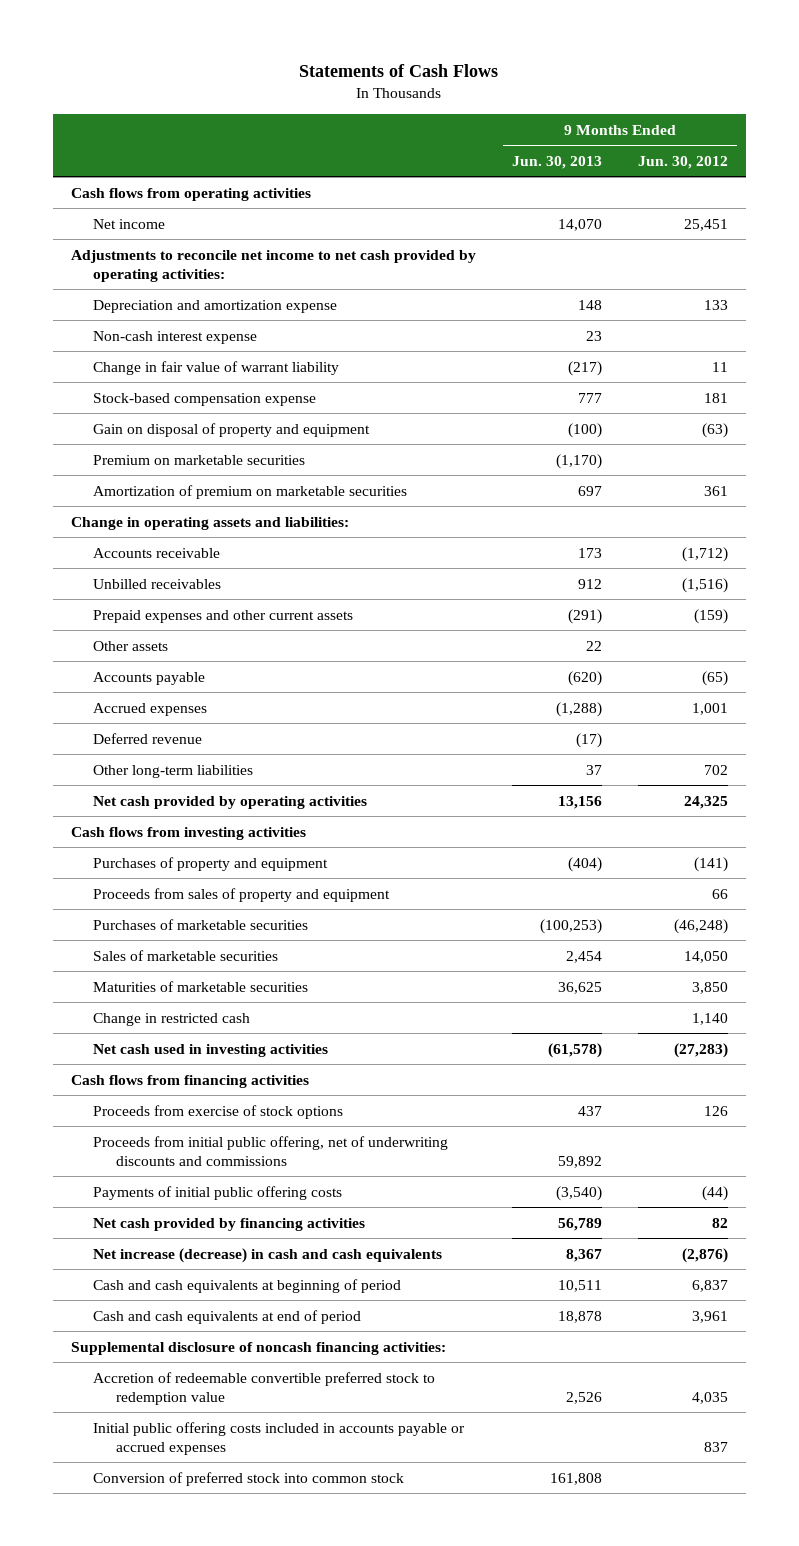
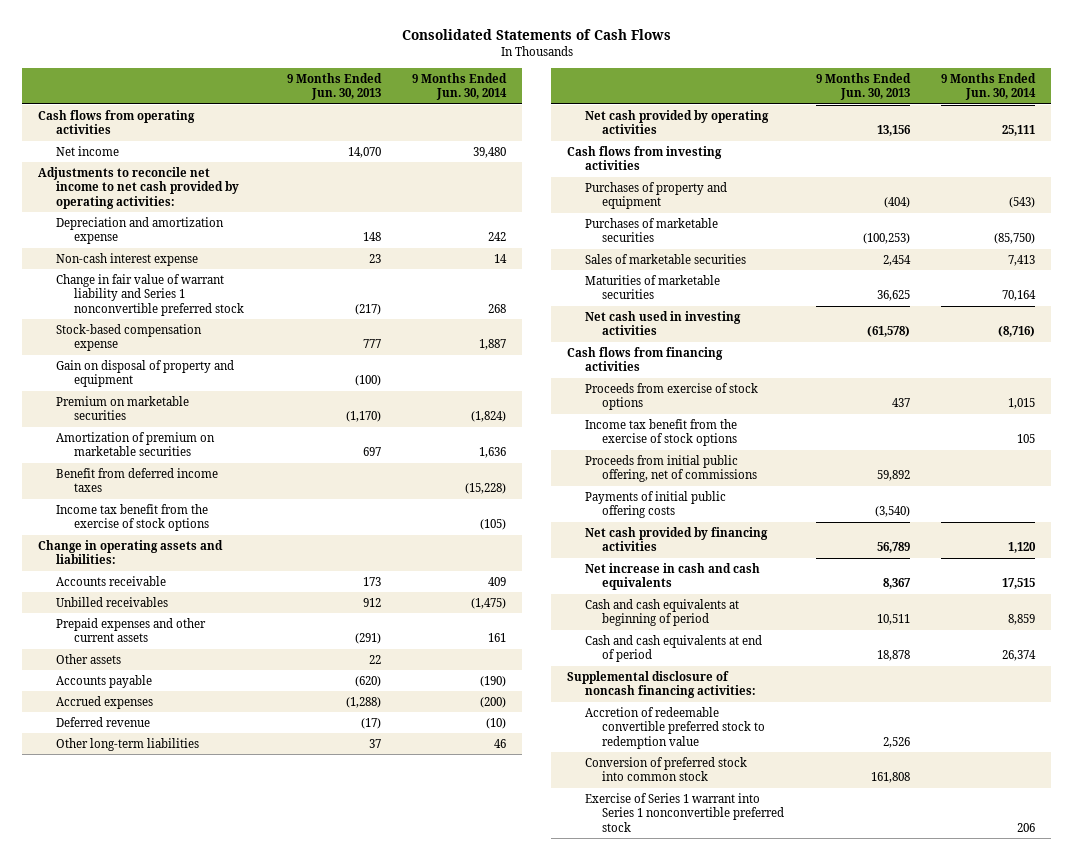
[299,64,499,78] Statements of Cash Flows -> [401,29,671,41] Consolidated Statements of Cash Flows
[637,155,728,169] Jun. 30, 2012 -> none
none -> [412,72,508,101] 9 Months Ended Jun. 30, 2014
[93,360,340,375] Change in fair value of warrant liability -> [55,273,244,316] Change in fair value of warrant liability and Series 1 nonconvertible preferred stock
none -> [55,467,218,493] Benefit from deferred income taxes
none -> [55,503,209,532] Income tax benefit from the exercise of stock options
[93,887,391,902] Proceeds from sales of property and equipment -> none
[93,1012,251,1026] Change in restricted cash -> none
none -> [584,418,738,447] Income tax benefit from the exercise of stock options
[93,1135,449,1166] Proceeds from initial public offering, net of underwriting discounts and commissions -> [584,454,758,483] Proceeds from initial public offering, net of commissions
[93,1247,443,1263] Net increase (decrease) in cash and cash equivalents -> [584,562,760,591] Net increase in cash and cash equivalents
[93,1421,466,1455] Initial public offering costs included in accounts payable or accrued expenses -> none
none -> [584,792,785,832] Exercise of Series 1 warrant into Series 1 nonconvertible preferred stock

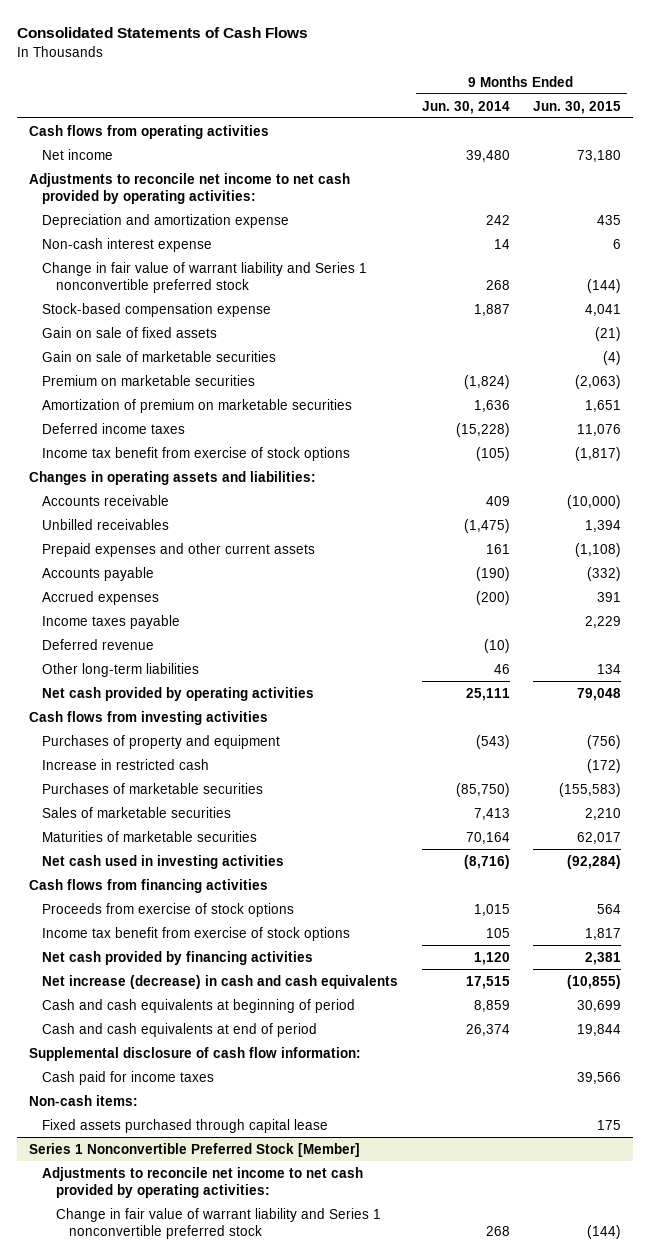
[287,72,383,101] 9 Months Ended Jun. 30, 2013 -> none
none -> [533,100,622,114] Jun. 30, 2015
[55,359,234,388] Gain on disposal of property and equipment -> none
none -> [42,326,218,338] Gain on sale of fixed assets
none -> [42,350,277,362] Gain on sale of marketable securities
[55,467,218,493] Benefit from deferred income taxes -> [42,422,186,434] Deferred income taxes
[55,503,209,532] Income tax benefit from the exercise of stock options -> [42,446,351,461] Income tax benefit from exercise of stock options
[38,539,224,565] Change in operating assets and liabilities: -> [29,470,317,485] Changes in operating assets and liabilities:
[55,653,121,664] Other assets -> none
none -> [42,614,181,629] Income taxes payable
none -> [42,758,210,770] Increase in restricted cash
[584,454,758,483] Proceeds from initial public offering, net of commissions -> none
[584,490,726,519] Payments of initial public offering costs -> none
[584,418,738,447] Income tax benefit from the exercise of stock options -> [42,926,351,941] Income tax benefit from exercise of stock options
[584,562,760,591] Net increase in cash and cash equivalents -> [42,974,399,989] Net increase (decrease) in cash and cash equivalents
[584,706,766,749] Accretion of redeemable convertible preferred stock to redemption value -> none
[584,756,747,782] Conversion of preferred stock into common stock -> none
[584,792,785,832] Exercise of Series 1 warrant into Series 1 nonconvertible preferred stock -> none
none -> [29,1046,362,1061] Supplemental disclosure of cash flow information:
none -> [42,1070,215,1085] Cash paid for income taxes
[566,670,756,699] Supplemental disclosure of noncash financing activities: -> [29,1094,139,1106] Non-cash items:
none -> [42,1118,329,1133] Fixed assets purchased through capital lease
none -> [29,1142,361,1157] Series 1 Nonconvertible Preferred Stock [Member]
none -> [42,1166,364,1198] Adjustments to reconcile net income to net cash provided by operating activities:
none -> [55,1207,381,1239] Change in fair value of warrant liability and Series 1 nonconvertible preferred stock

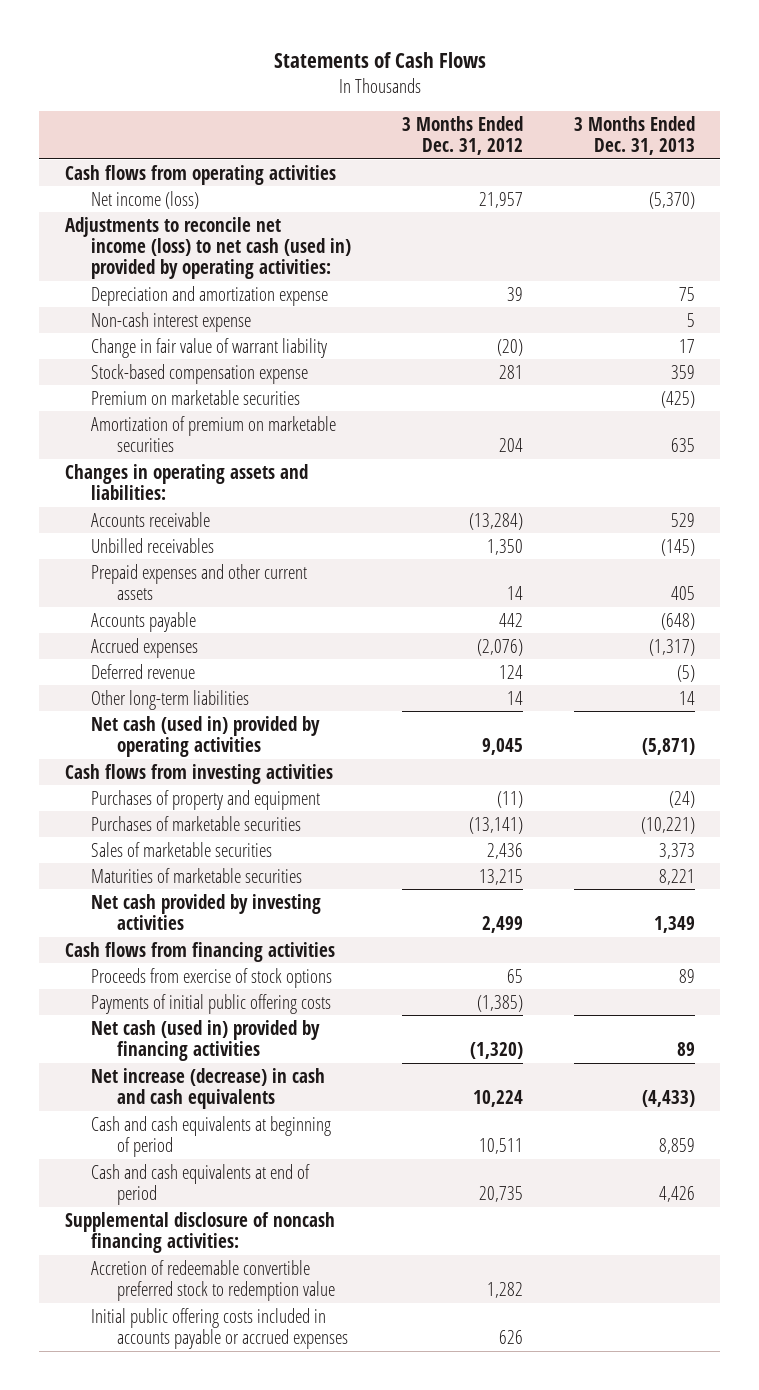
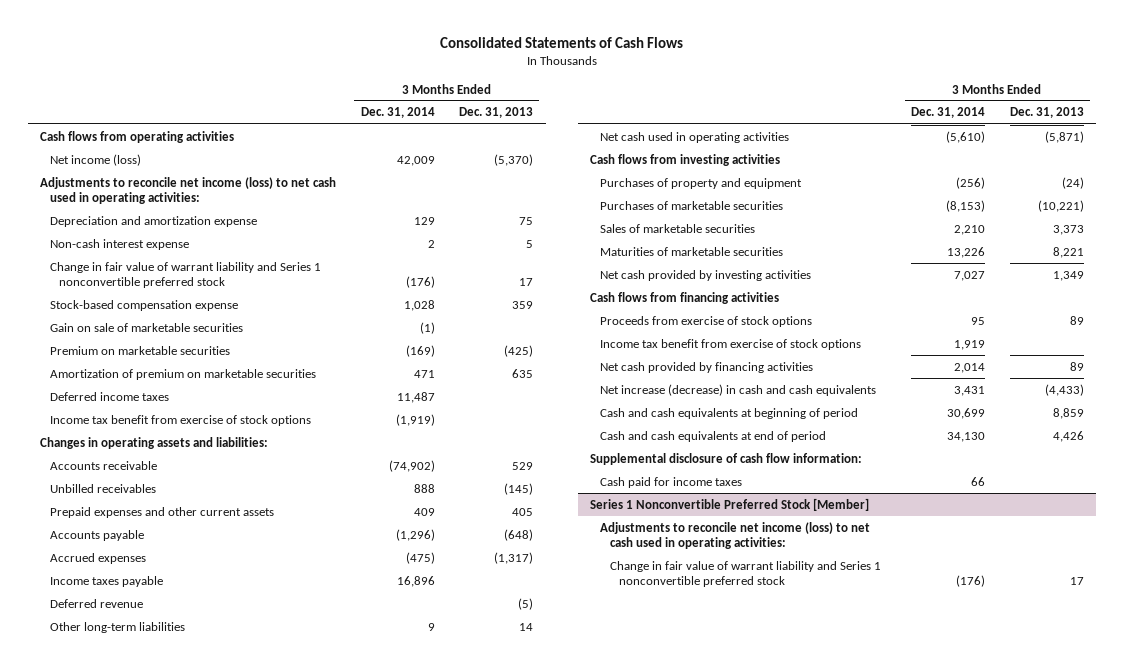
[273,51,486,68] Statements of Cash Flows -> [439,36,683,48] Consolidated Statements of Cash Flows
[401,115,523,156] 3 Months Ended Dec. 31, 2012 -> none
none -> [360,107,435,119] Dec. 31, 2014
[64,216,351,280] Adjustments to reconcile net income (loss) to net cash (used in) provided by operating activities: -> [39,176,336,205] Adjustments to reconcile net income (loss) to net cash used in operating activities:
[90,337,327,358] Change in fair value of warrant liability -> [49,261,321,289] Change in fair value of warrant liability and Series 1 nonconvertible preferred stock
none -> [49,322,243,332] Gain on sale of marketable securities
none -> [49,391,169,401] Deferred income taxes
none -> [49,414,311,426] Income tax benefit from exercise of stock options
none -> [49,575,163,587] Income taxes payable
[90,715,320,758] Net cash (used in) provided by operating activities -> [599,131,789,143] Net cash used in operating activities
[90,993,331,1014] Payments of initial public offering costs -> none
none -> [599,338,861,350] Income tax benefit from exercise of stock options
[90,1019,320,1062] Net cash (used in) provided by financing activities -> [599,361,813,373] Net cash provided by financing activities
[64,1211,335,1254] Supplemental disclosure of noncash financing activities: -> none
[90,1259,336,1302] Accretion of redeemable convertible preferred stock to redemption value -> none
[90,1307,349,1350] Initial public offering costs included in accounts payable or accrued expenses -> none
none -> [590,452,863,465] Supplemental disclosure of cash flow information:
none -> [599,476,742,488] Cash paid for income taxes
none -> [590,497,870,511] Series 1 Nonconvertible Preferred Stock [Member]
none -> [599,521,870,550] Adjustments to reconcile net income (loss) to net cash used in operating activities:
none -> [609,560,881,588] Change in fair value of warrant liability and Series 1 nonconvertible preferred stock

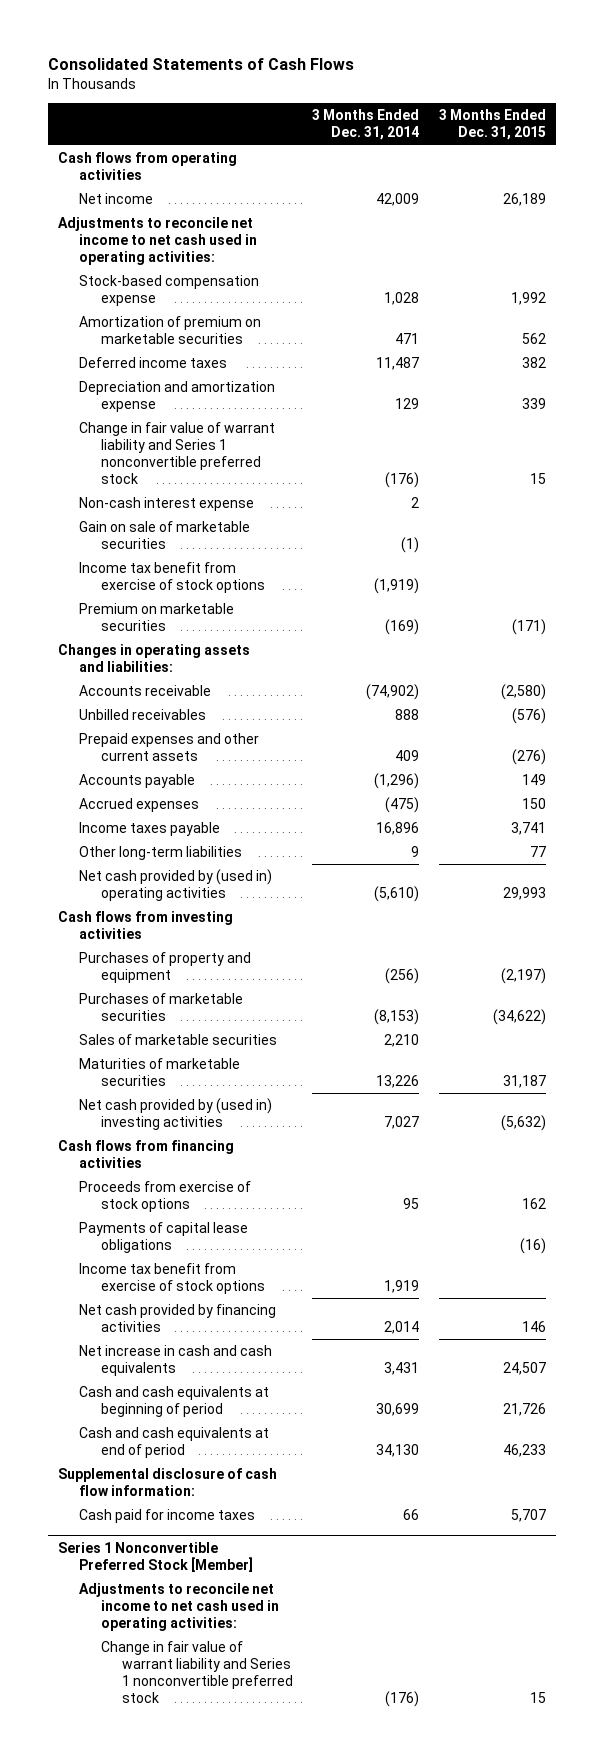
[459,107,534,119] Dec. 31, 2013 -> none
none -> [438,109,546,141] 3 Months Ended Dec. 31, 2015
[49,153,141,166] Net income (loss) -> [79,193,154,205] Net income
[39,176,336,205] Adjustments to reconcile net income (loss) to net cash used in operating activities: -> [58,217,258,265] Adjustments to reconcile net income to net cash used in operating activities:
[49,215,257,227] Depreciation and amortization expense -> [79,381,276,413] Depreciation and amortization expense
[49,261,321,289] Change in fair value of warrant liability and Series 1 nonconvertible preferred stock -> [79,422,276,484] Change in fair value of warrant liability and Series 1 nonconvertible preferred stock
[49,238,189,250] Non-cash interest expense -> [79,497,255,512] Non-cash interest expense
[49,322,243,332] Gain on sale of marketable securities -> [79,521,251,550] Gain on sale of marketable securities
[49,345,230,355] Premium on marketable securities -> [79,603,235,632] Premium on marketable securities
[49,598,143,608] Deferred revenue -> none
[599,131,789,143] Net cash used in operating activities -> [79,869,273,902] Net cash provided by (used in) operating activities
[599,269,811,281] Net cash provided by investing activities -> [79,1098,273,1131] Net cash provided by (used in) investing activities
none -> [79,1222,249,1254] Payments of capital lease obligations
[599,383,876,396] Net increase (decrease) in cash and cash equivalents -> [79,1345,273,1377] Net increase in cash and cash equivalents
[599,521,870,550] Adjustments to reconcile net income (loss) to net cash used in operating activities: -> [79,1583,279,1631] Adjustments to reconcile net income to net cash used in operating activities:

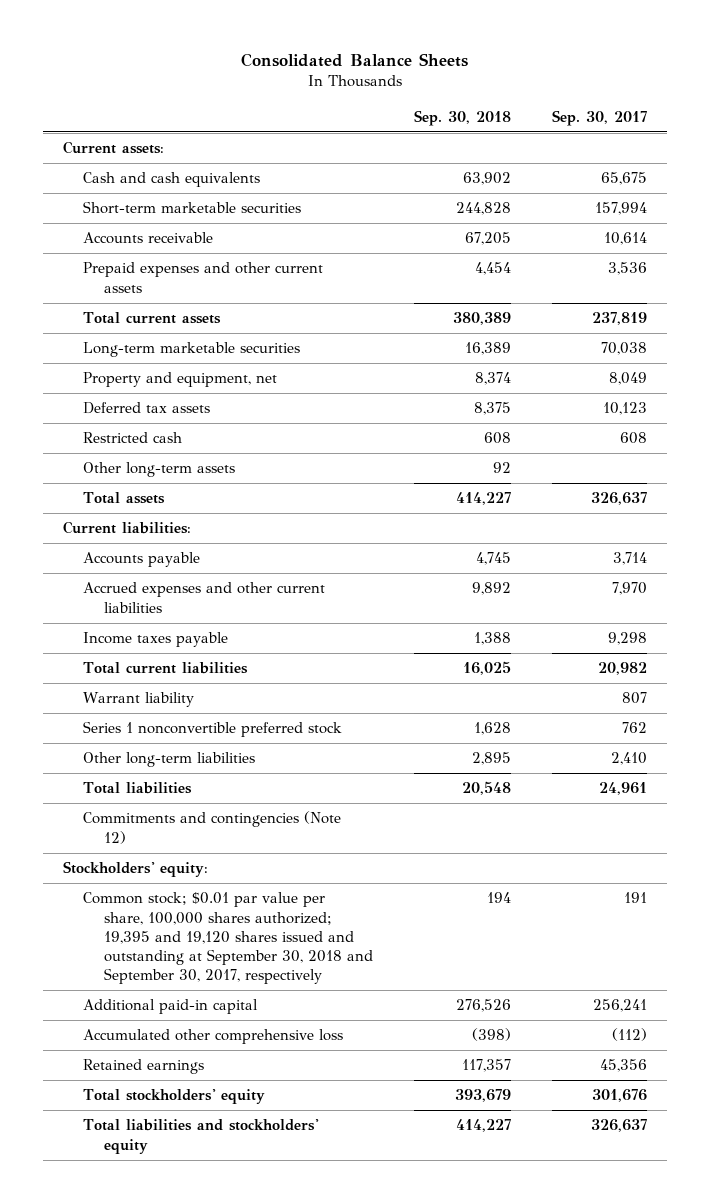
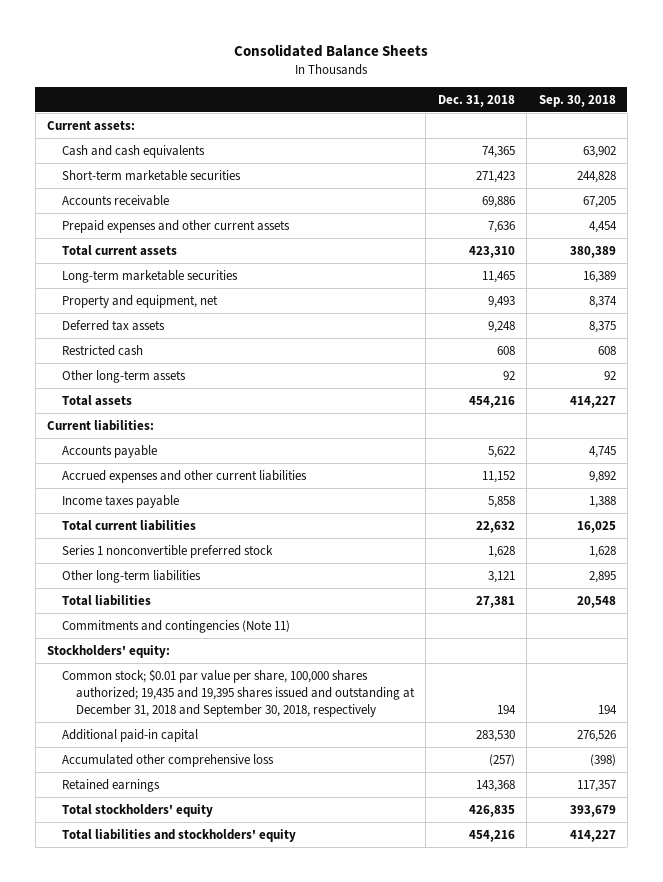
[551,109,647,126] Sep. 30, 2017 -> none
none -> [437,94,515,107] Dec. 31, 2018
[83,692,195,708] Warrant liability -> none
[83,811,342,844] Commitments and contingencies (Note 12) -> [61,619,290,633] Commitments and contingencies (Note 11)
[83,892,373,985] Common stock; $0.01 par value per share, 100,000 shares authorized; 19,395 and 19,120 shares issued and outstanding at September 30, 2018 and September 30, 2017, respectively -> [61,668,416,717] Common stock; $0.01 par value per share, 100,000 shares authorized; 19,435 and 19,395 shares issued and outstanding at December 31, 2018 and September 30, 2018, respectively

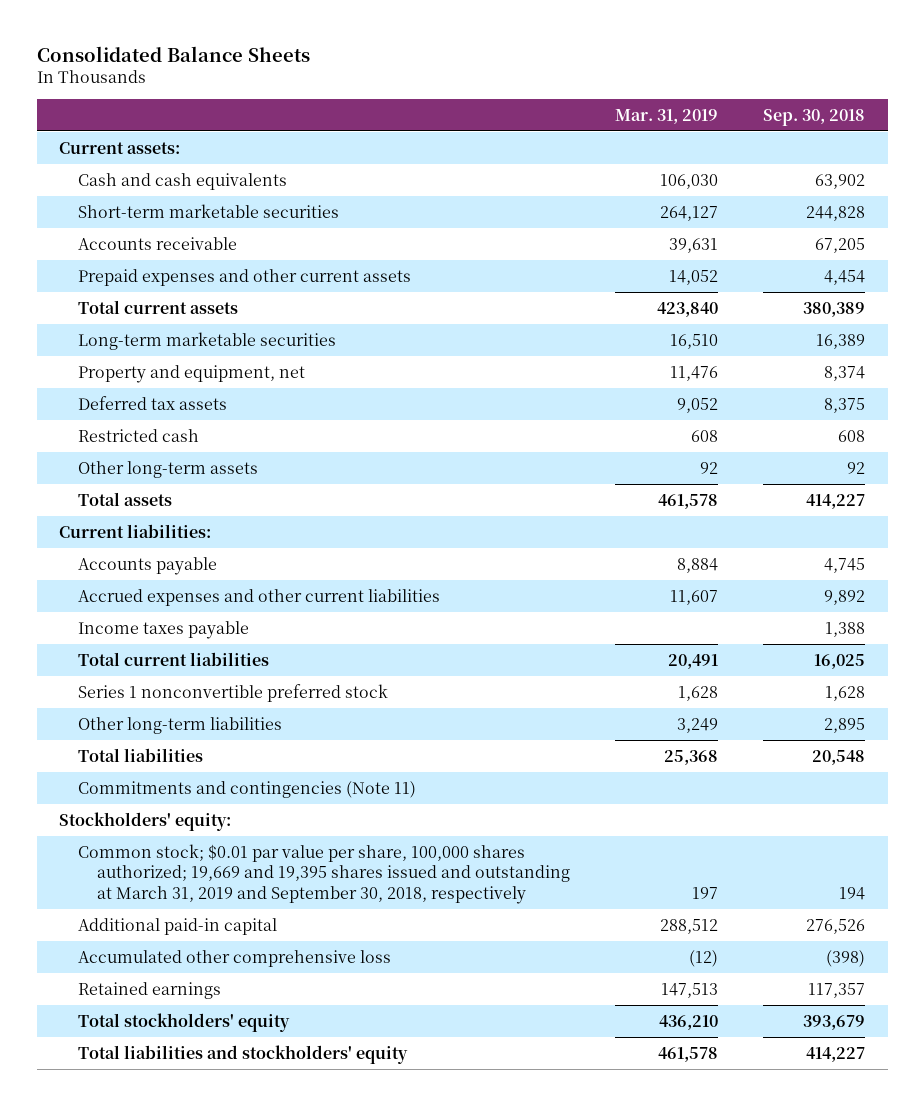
[437,94,515,107] Dec. 31, 2018 -> none
none -> [615,109,719,125] Mar. 31, 2019
[61,668,416,717] Common stock; $0.01 par value per share, 100,000 shares authorized; 19,435 and 19,395 shares issued and outstanding at December 31, 2018 and September 30, 2018, respectively -> [78,843,571,905] Common stock; $0.01 par value per share, 100,000 shares authorized; 19,669 and 19,395 shares issued and outstanding at March 31, 2019 and September 30, 2018, respectively

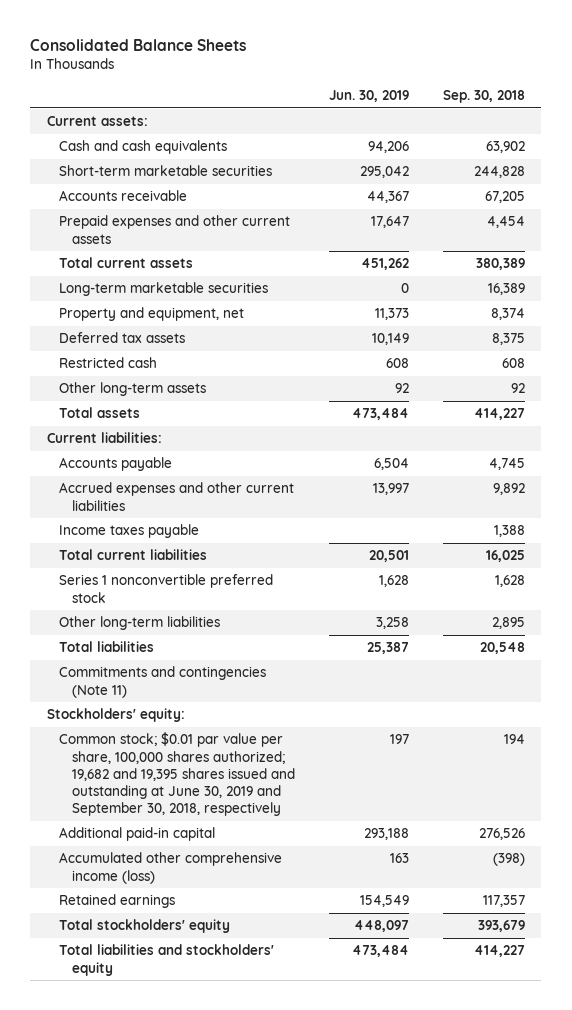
[615,109,719,125] Mar. 31, 2019 -> none
none -> [328,89,409,102] Jun. 30, 2019
[78,843,571,905] Common stock; $0.01 par value per share, 100,000 shares authorized; 19,669 and 19,395 shares issued and outstanding at March 31, 2019 and September 30, 2018, respectively -> [59,732,295,817] Common stock; $0.01 par value per share, 100,000 shares authorized; 19,682 and 19,395 shares issued and outstanding at June 30, 2019 and September 30, 2018, respectively
[78,949,392,967] Accumulated other comprehensive loss -> [59,852,283,884] Accumulated other comprehensive income (loss)

